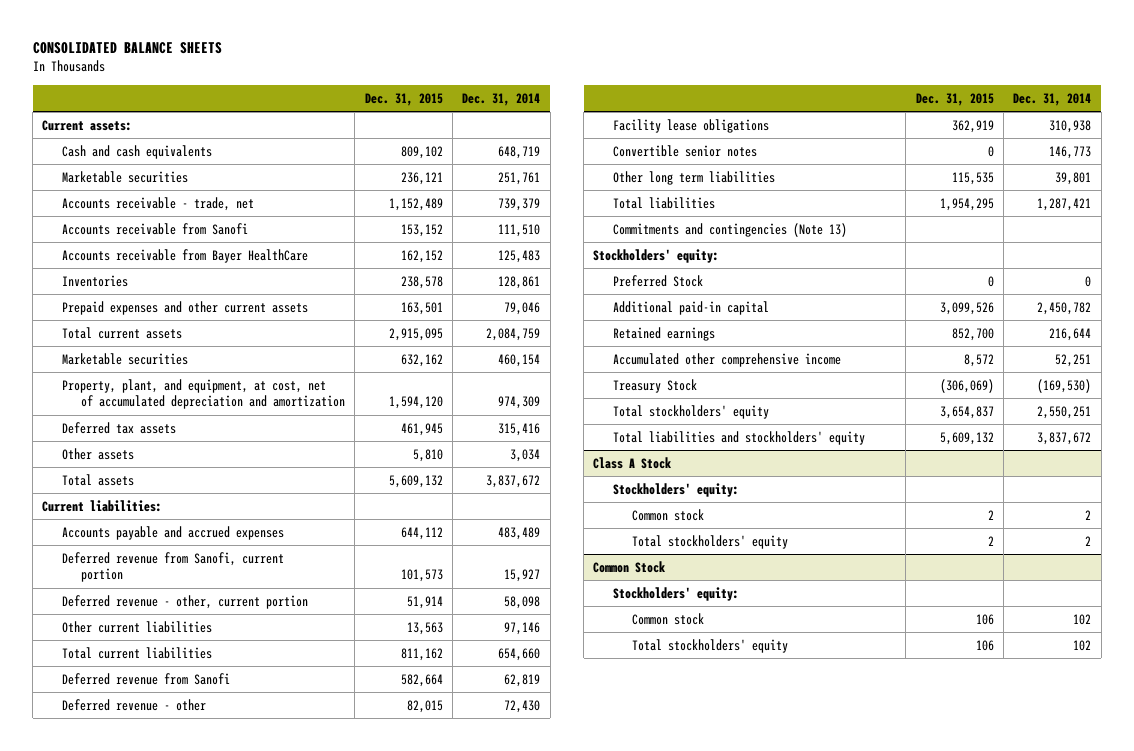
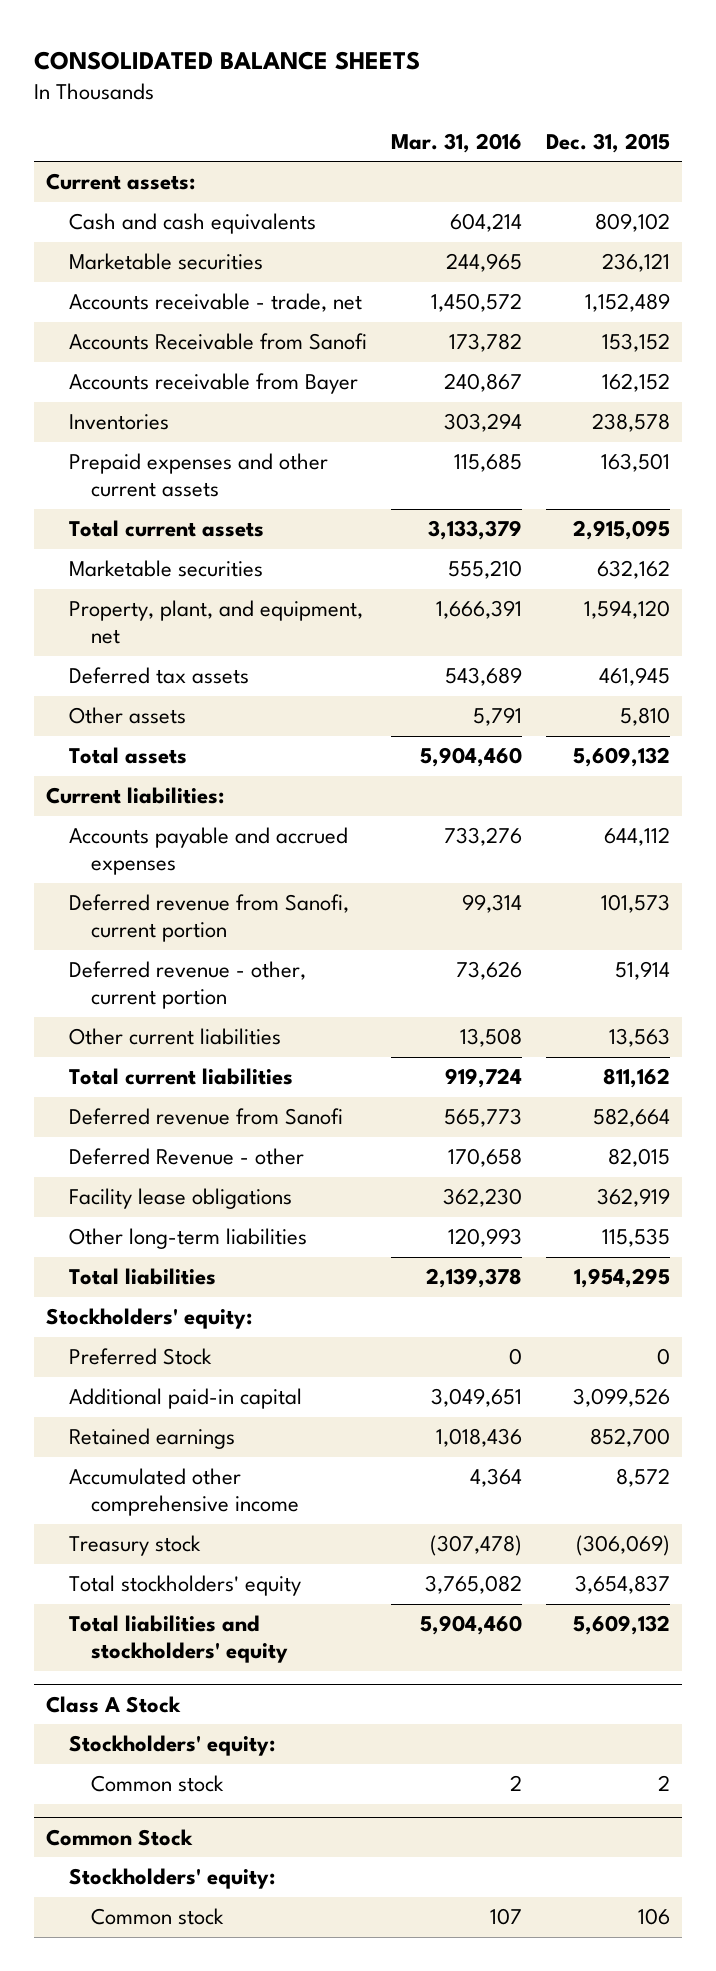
[462,92,541,106] Dec. 31, 2014 -> none
none -> [390,132,522,153] Mar. 31, 2016
[61,222,248,235] Accounts receivable from Sanofi -> [68,333,367,351] Accounts Receivable from Sanofi
[61,248,308,263] Accounts receivable from Bayer HealthCare -> [68,373,358,395] Accounts receivable from Bayer
[61,378,345,410] Property, plant, and equipment, at cost, net of accumulated depreciation and amortization -> [68,600,363,644] Property, plant, and equipment, net
[61,698,206,711] Deferred revenue - other -> [68,1148,304,1166] Deferred Revenue - other
[612,144,757,157] Convertible senior notes -> none
[612,170,775,185] Other long term liabilities -> [68,1228,307,1250] Other long-term liabilities
[612,222,847,237] Commitments and contingencies (Note 13) -> none
[612,378,697,393] Treasury Stock -> [68,1535,201,1557] Treasury stock
[631,534,788,549] Total stockholders' equity -> none
[631,638,788,653] Total stockholders' equity -> none

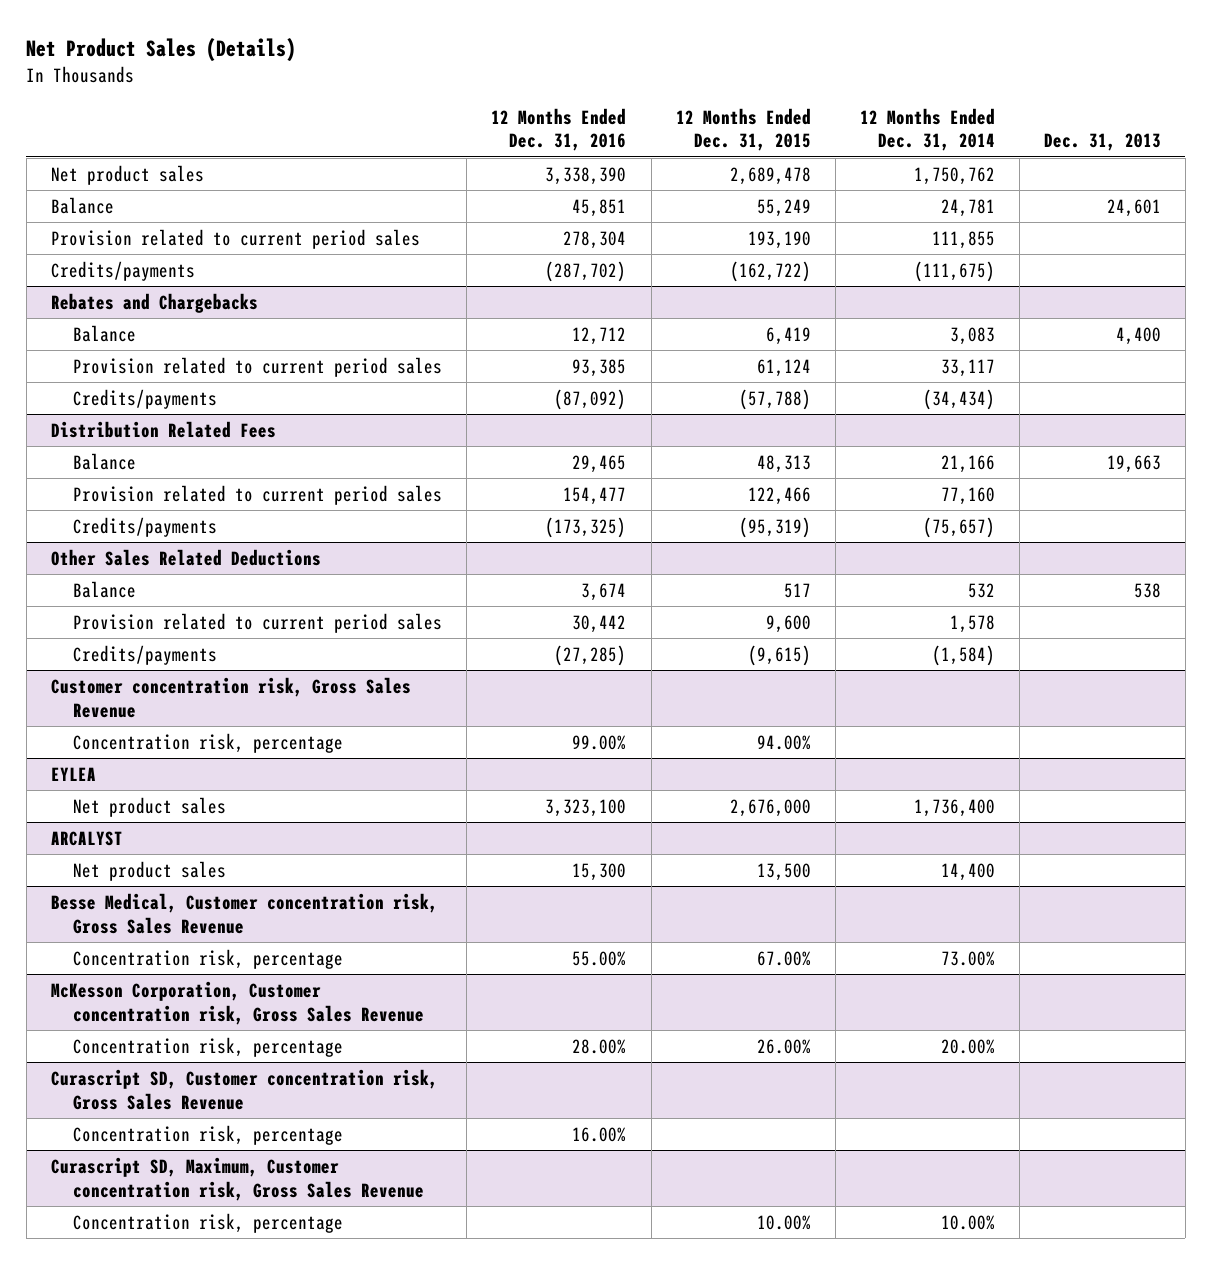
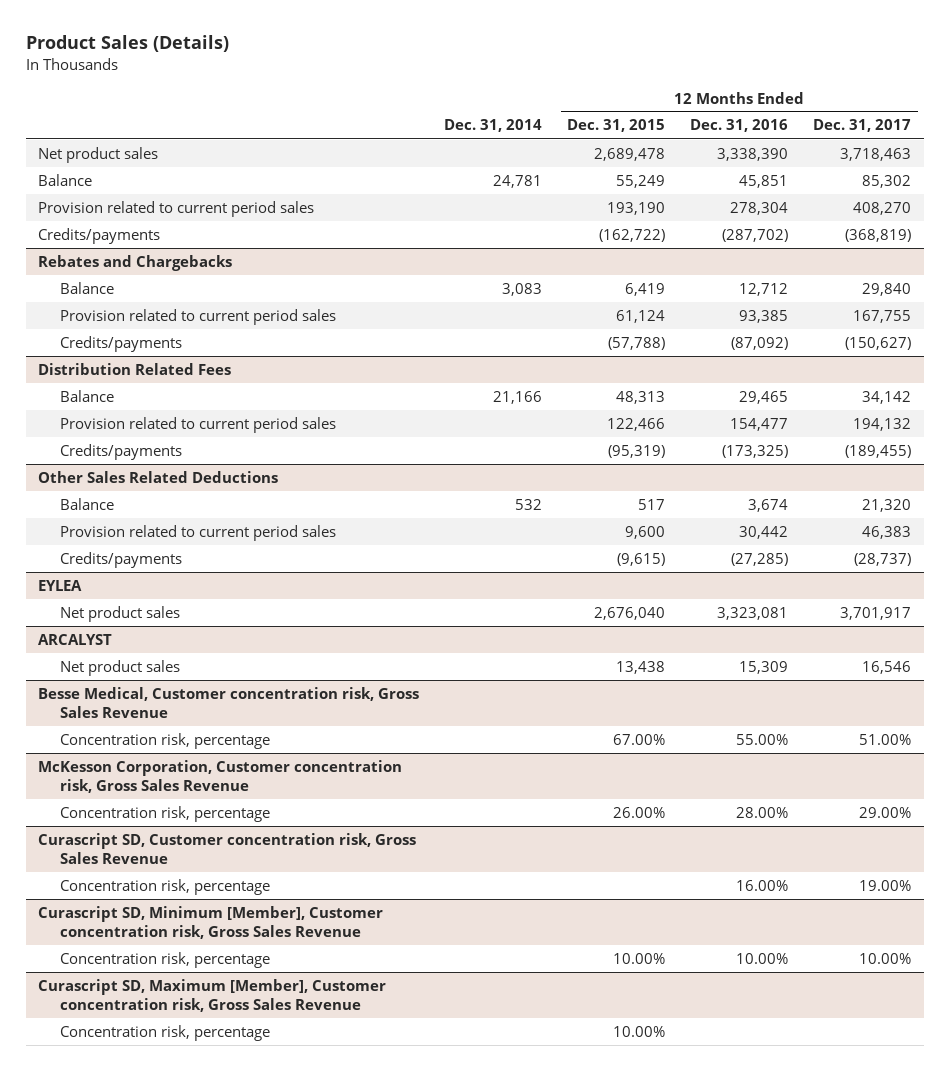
[26,37,297,62] Net Product Sales (Details) -> [25,35,229,53] Product Sales (Details)
[859,107,995,152] 12 Months Ended Dec. 31, 2014 -> none
[1043,133,1161,152] Dec. 31, 2013 -> none
none -> [444,119,543,133] Dec. 31, 2014
none -> [813,119,912,133] Dec. 31, 2017
[50,676,411,718] Customer concentration risk, Gross Sales Revenue -> none
[73,732,344,753] Concentration risk, percentage -> none
[545,798,627,817] 3,323,100 -> [717,606,789,620] 3,323,081
[729,798,811,817] 2,676,000 -> [594,606,666,620] 2,676,040
[572,862,627,881] 15,300 -> [739,660,789,674] 15,309
[756,862,811,881] 13,500 -> [616,660,666,674] 13,438
none -> [38,905,384,939] Curascript SD, Minimum [Member], Customer concentration risk, Gross Sales Revenue
none -> [59,951,270,968] Concentration risk, percentage
[50,1156,425,1201] Curascript SD, Maximum, Customer concentration risk, Gross Sales Revenue -> [38,978,387,1012] Curascript SD, Maximum [Member], Customer concentration risk, Gross Sales Revenue

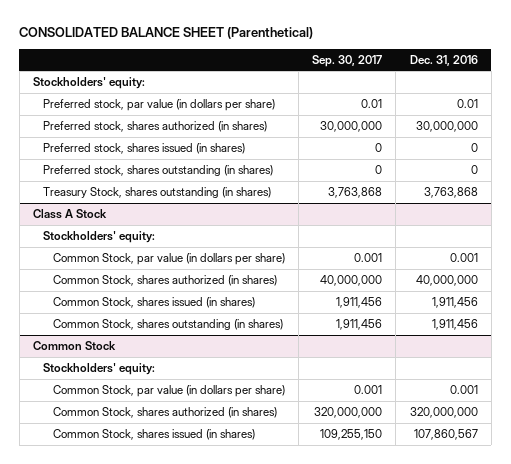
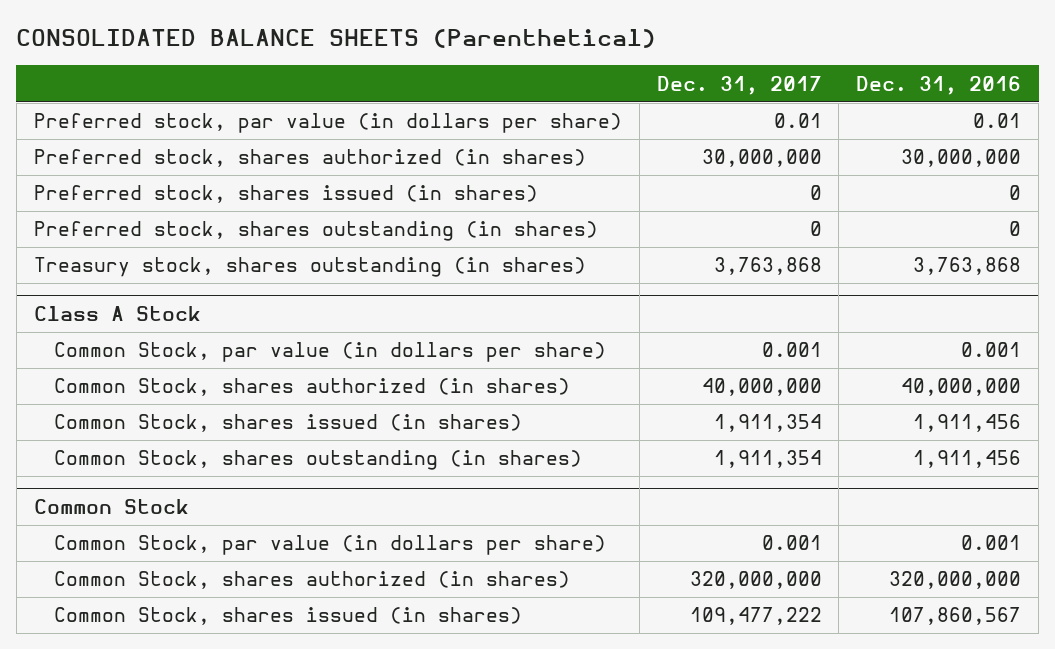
[19,27,314,40] CONSOLIDATED BALANCE SHEET (Parenthetical) -> [16,29,657,49] CONSOLIDATED BALANCE SHEETS (Parenthetical)
[312,54,383,67] Sep. 30, 2017 -> none
none -> [656,75,822,95] Dec. 31, 2017
[33,77,146,90] Stockholders' equity: -> none
[43,187,272,199] Treasury Stock, shares outstanding (in shares) -> [33,257,586,278] Treasury stock, shares outstanding (in shares)
[43,231,156,244] Stockholders' equity: -> none
[43,363,156,376] Stockholders' equity: -> none

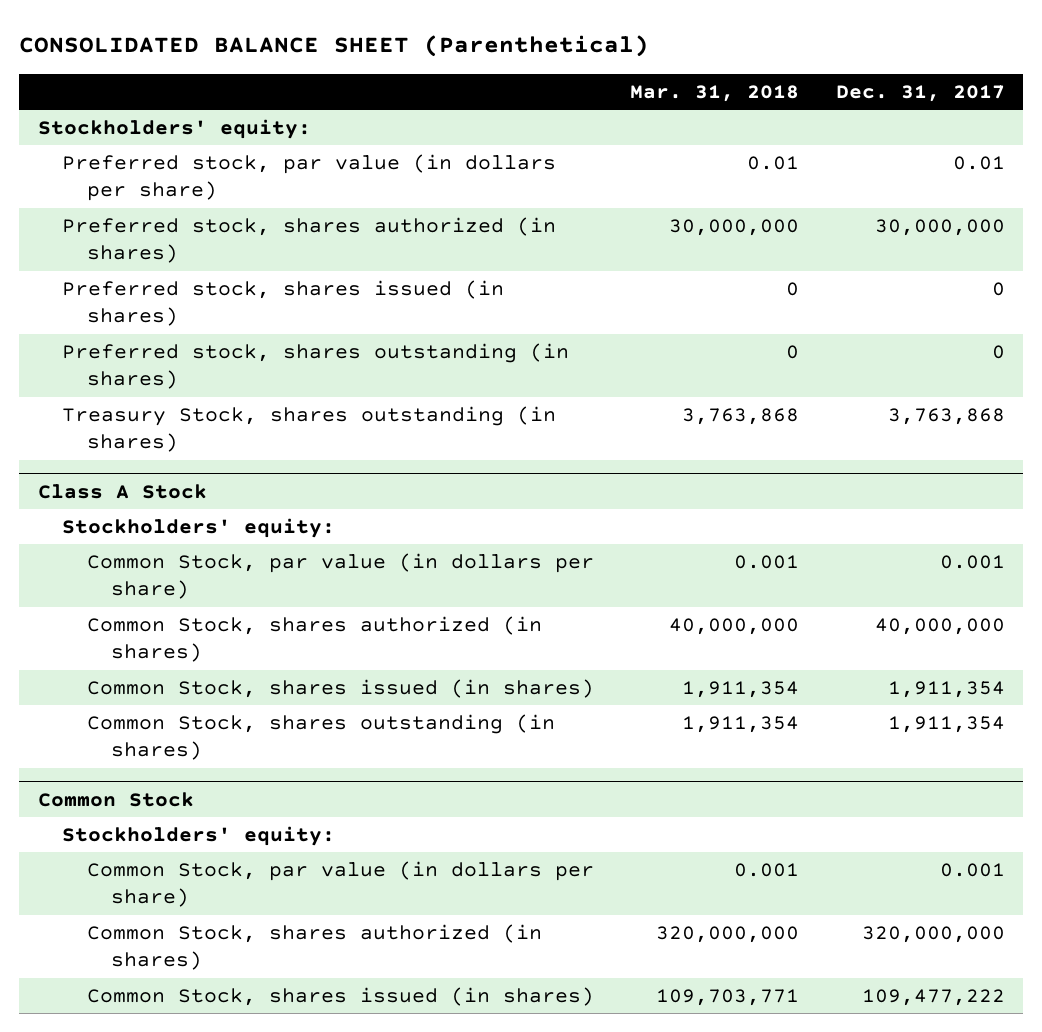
[16,29,657,49] CONSOLIDATED BALANCE SHEETS (Parenthetical) -> [19,35,650,58] CONSOLIDATED BALANCE SHEET (Parenthetical)
[856,75,1022,95] Dec. 31, 2016 -> none
none -> [630,84,800,102] Mar. 31, 2018
none -> [37,119,311,140] Stockholders' equity:
[33,257,586,278] Treasury stock, shares outstanding (in shares) -> [62,406,557,453] Treasury Stock, shares outstanding (in shares)
none -> [62,518,336,539] Stockholders' equity:
none -> [62,826,336,847] Stockholders' equity:

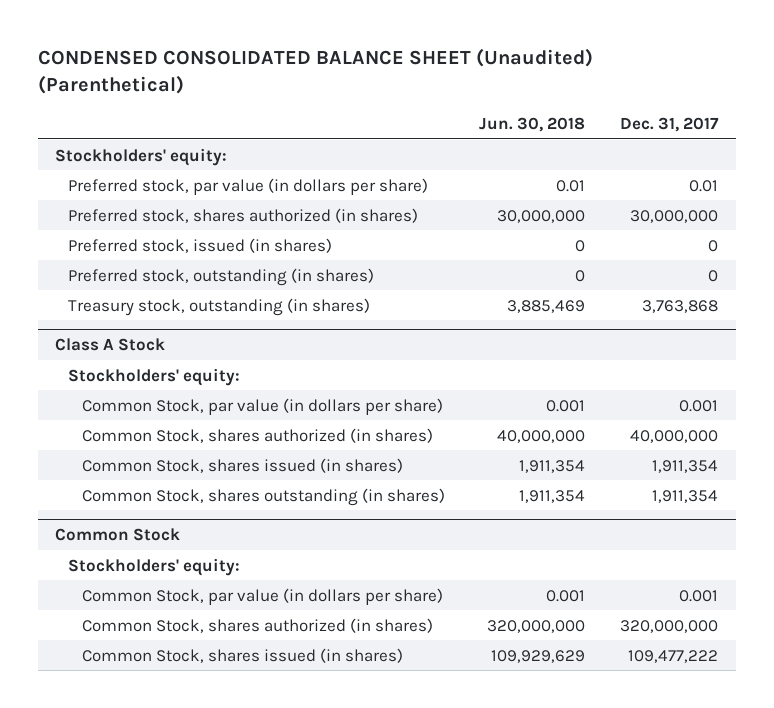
[19,35,650,58] CONSOLIDATED BALANCE SHEET (Parenthetical) -> [37,48,593,95] CONDENSED CONSOLIDATED BALANCE SHEET (Unaudited) (Parenthetical)
[630,84,800,102] Mar. 31, 2018 -> none
none -> [479,116,586,132] Jun. 30, 2018
[62,280,505,327] Preferred stock, shares issued (in shares) -> [68,237,333,253] Preferred stock, issued (in shares)
[62,343,570,390] Preferred stock, shares outstanding (in shares) -> [68,267,375,286] Preferred stock, outstanding (in shares)
[62,406,557,453] Treasury Stock, shares outstanding (in shares) -> [68,297,371,316] Treasury stock, outstanding (in shares)

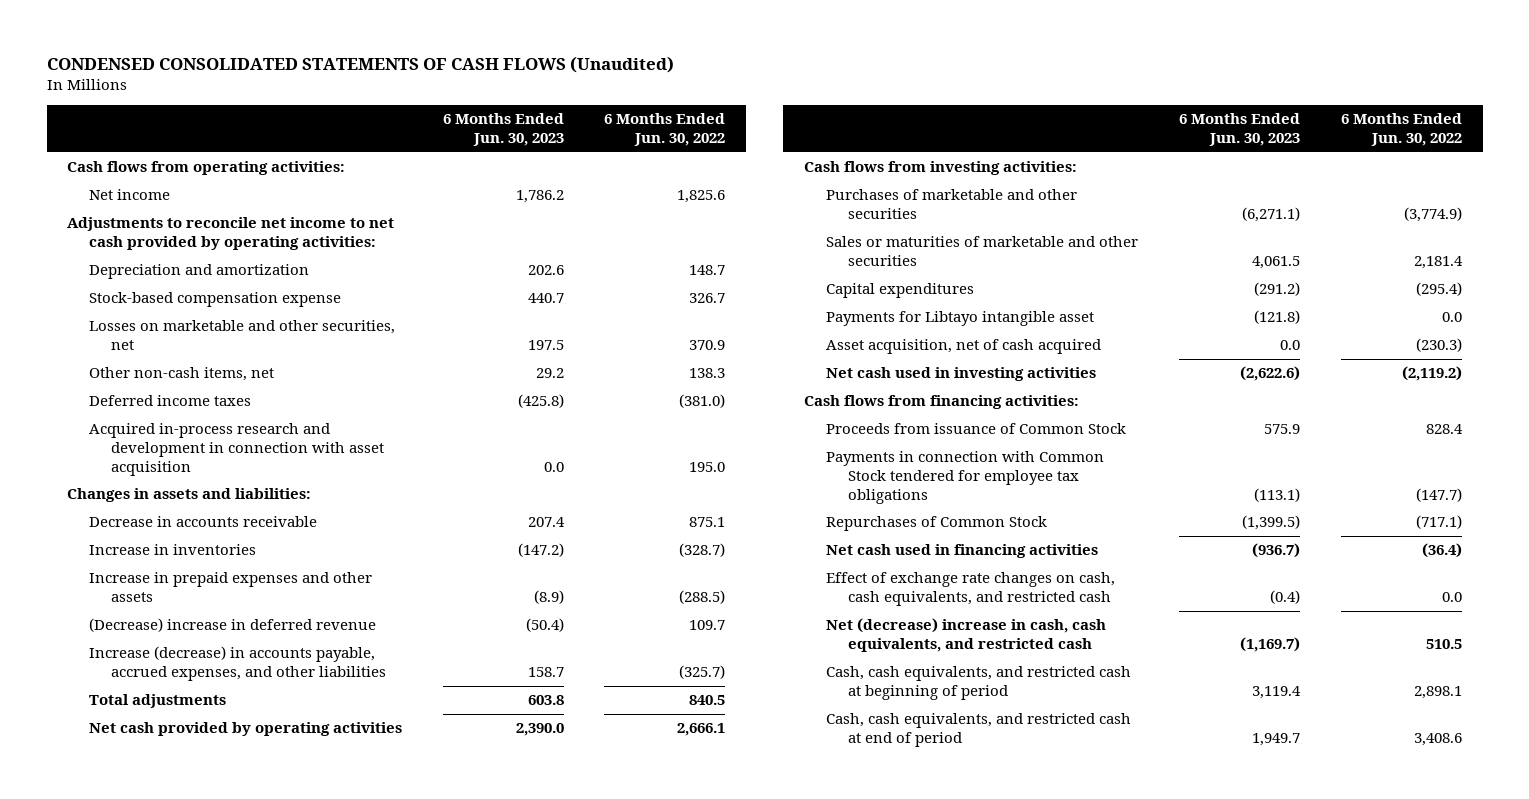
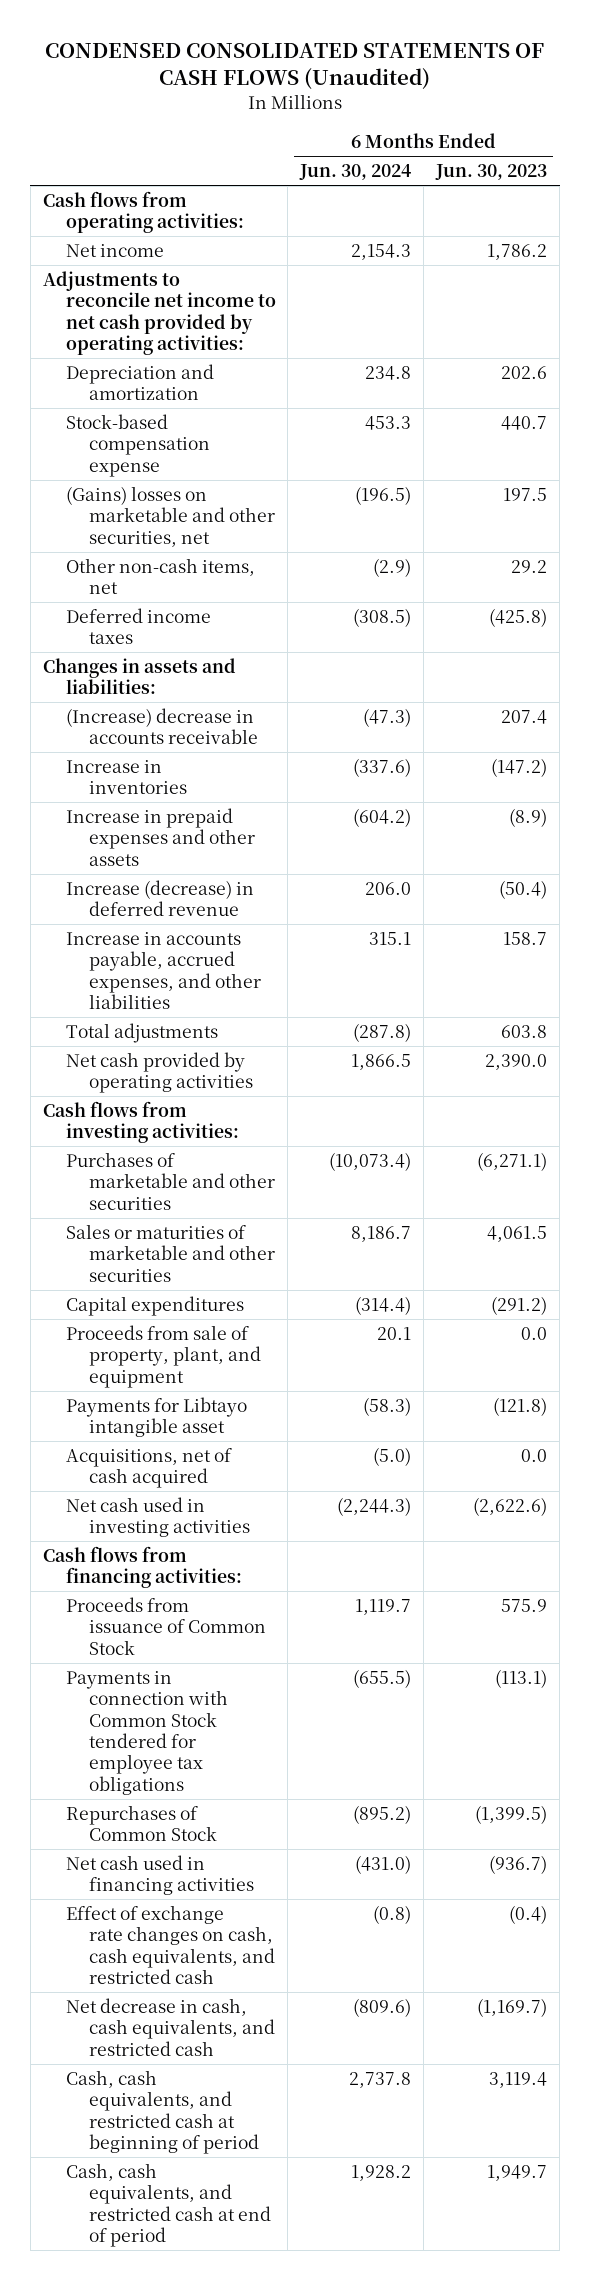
[604,113,726,146] 6 Months Ended Jun. 30, 2022 -> none
none -> [299,164,412,181] Jun. 30, 2024
[88,320,395,351] Losses on marketable and other securities, net -> [65,486,275,547] (Gains) losses on marketable and other securities, net
[88,423,385,476] Acquired in-process research and development in connection with asset acquisition -> none
[88,516,317,528] Decrease in accounts receivable -> [65,708,258,745] (Increase) decrease in accounts receivable
[88,618,376,633] (Decrease) increase in deferred revenue -> [65,880,254,917] Increase (decrease) in deferred revenue
[88,646,387,682] Increase (decrease) in accounts payable, accrued expenses, and other liabilities -> [65,932,261,1010] Increase in accounts payable, accrued expenses, and other liabilities
none -> [65,1325,261,1388] Proceeds from sale of property, plant, and equipment
[825,339,1101,355] Asset acquisition, net of cash acquired -> [65,1448,232,1489] Acquisitions, net of cash acquired
[825,618,1106,653] Net (decrease) increase in cash, cash equivalents, and restricted cash -> [65,1998,275,2056] Net decrease in cash, cash equivalents, and restricted cash

